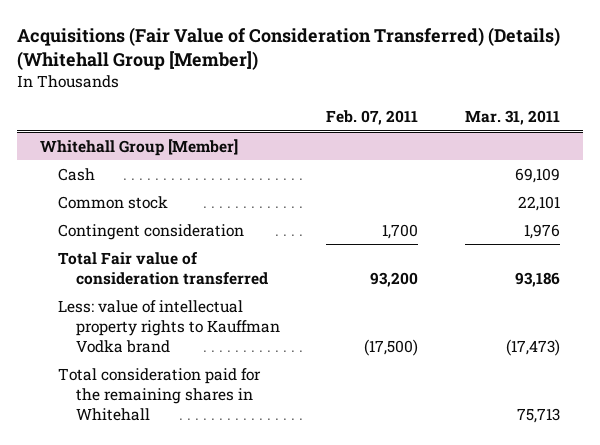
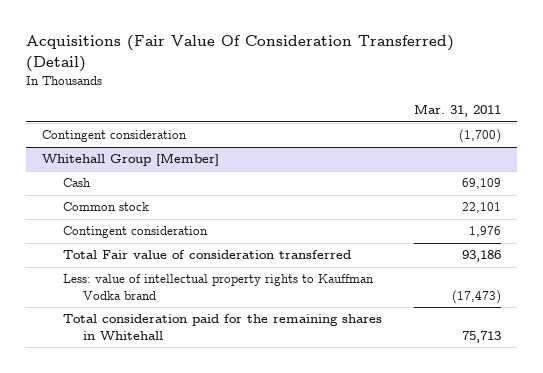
[17,26,561,70] Acquisitions (Fair Value of Consideration Transferred) (Details) (Whitehall Group [Member]) -> [25,35,454,72] Acquisitions (Fair Value Of Consideration Transferred) (Detail)
[326,110,419,126] Feb. 07, 2011 -> none
none -> [42,130,188,143] Contingent consideration

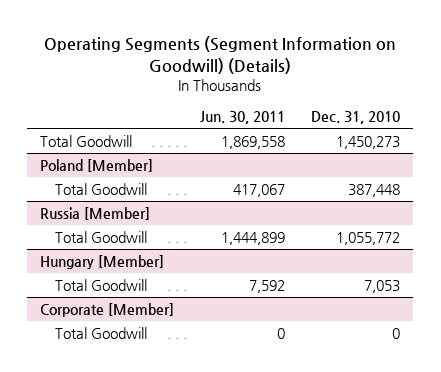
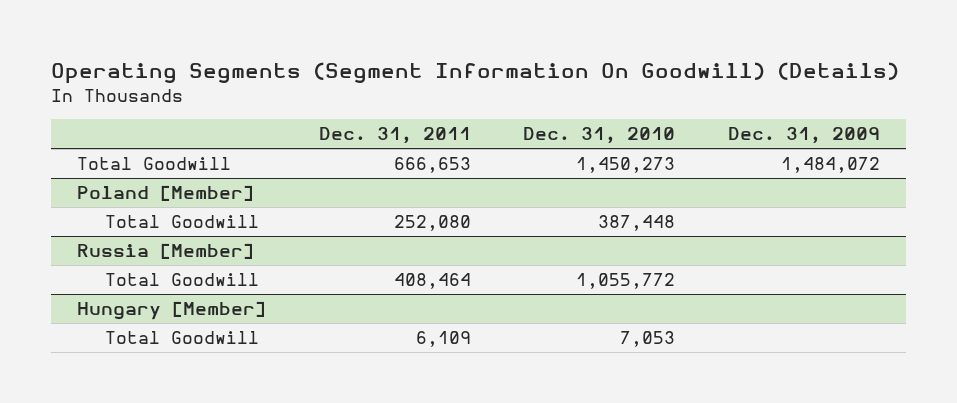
[44,36,397,75] Operating Segments (Segment Information on Goodwill) (Details) -> [50,61,899,84] Operating Segments (Segment Information On Goodwill) (Details)
[200,111,286,125] Jun. 30, 2011 -> none
none -> [318,127,471,145] Dec. 31, 2011
none -> [727,127,880,145] Dec. 31, 2009
[40,303,175,318] Corporate [Member] -> none
[54,327,147,340] Total Goodwill -> none

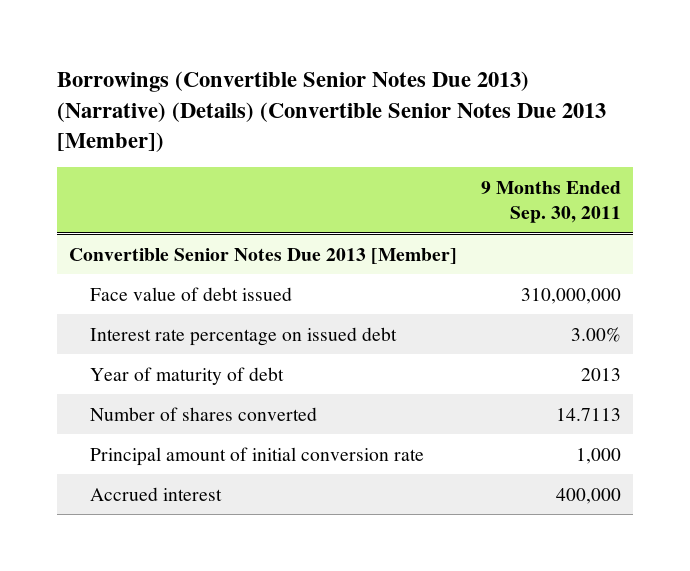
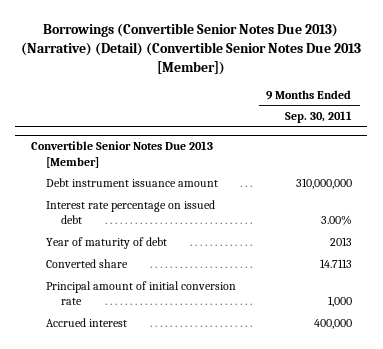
[56,71,606,152] Borrowings (Convertible Senior Notes Due 2013) (Narrative) (Details) (Convertible Senior Notes Due 2013 [Member]) -> [21,23,362,75] Borrowings (Convertible Senior Notes Due 2013) (Narrative) (Detail) (Convertible Senior Notes Due 2013 [Member])
[89,286,292,301] Face value of debt issued -> [46,177,219,187] Debt instrument issuance amount
[89,406,317,421] Number of shares converted -> [46,258,129,268] Converted share

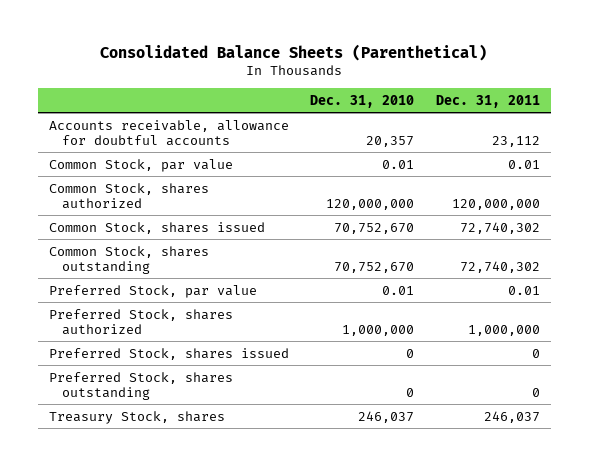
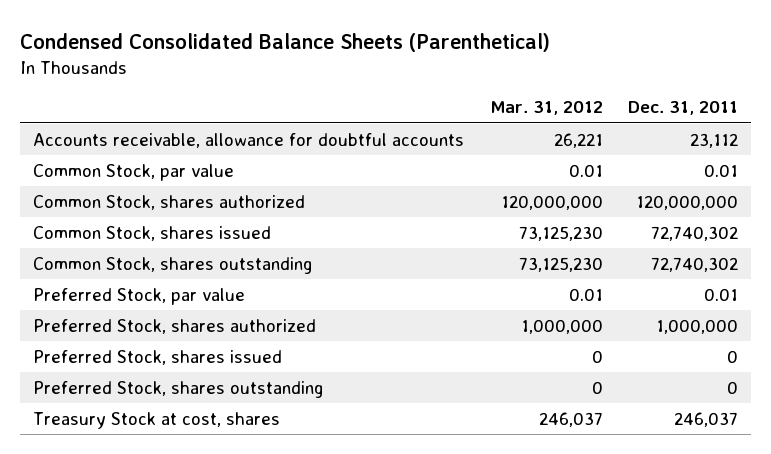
[100,43,488,61] Consolidated Balance Sheets (Parenthetical) -> [20,32,551,52] Condensed Consolidated Balance Sheets (Parenthetical)
[310,94,415,108] Dec. 31, 2010 -> none
none -> [489,101,603,116] Mar. 31, 2012
[48,410,225,424] Treasury Stock, shares -> [33,411,281,429] Treasury Stock at cost, shares

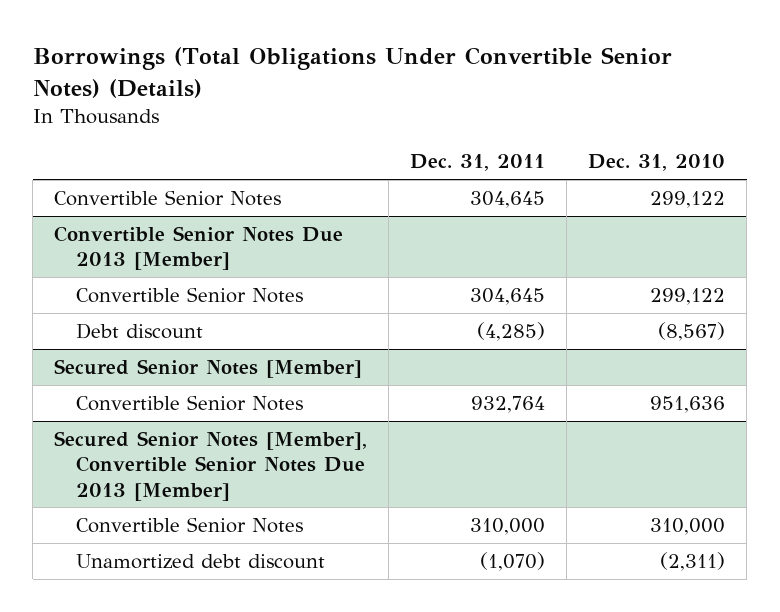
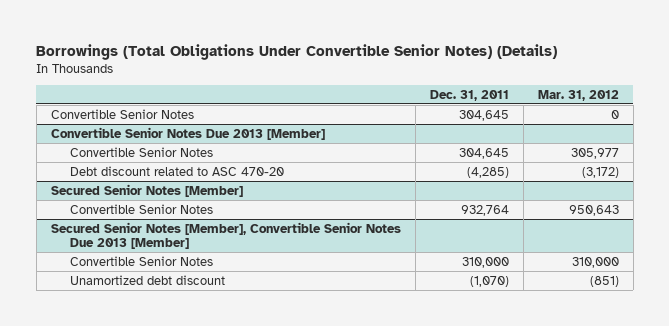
[588,154,726,172] Dec. 31, 2010 -> none
none -> [537,89,619,101] Mar. 31, 2012
[76,322,204,339] Debt discount -> [69,165,284,176] Debt discount related to ASC 470-20

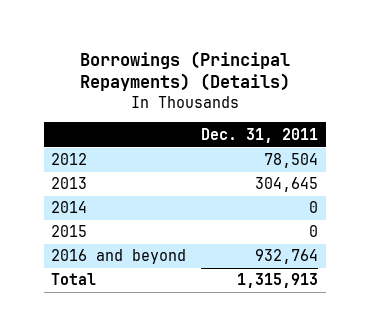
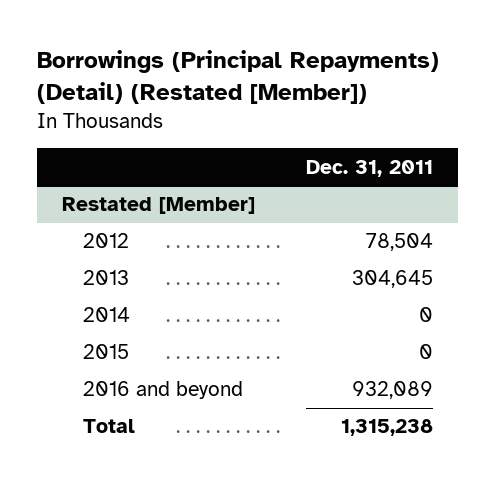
[79,51,290,92] Borrowings (Principal Repayments) (Details) -> [36,50,439,105] Borrowings (Principal Repayments) (Detail) (Restated [Member])
none -> [61,197,255,215] Restated [Member]
[255,249,319,265] 932,764 -> [351,381,433,400] 932,089
[237,273,319,289] 1,315,913 -> [340,419,433,437] 1,315,238

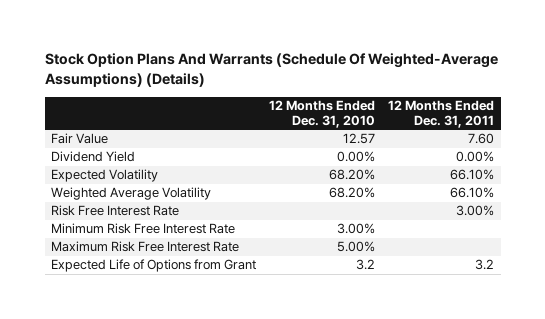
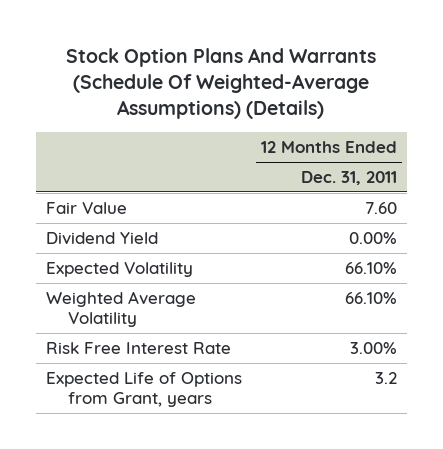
[269,100,376,129] 12 Months Ended Dec. 31, 2010 -> none
[51,223,236,235] Minimum Risk Free Interest Rate -> none
[51,241,240,253] Maximum Risk Free Interest Rate -> none
[51,259,257,273] Expected Life of Options from Grant -> [45,371,242,407] Expected Life of Options from Grant, years

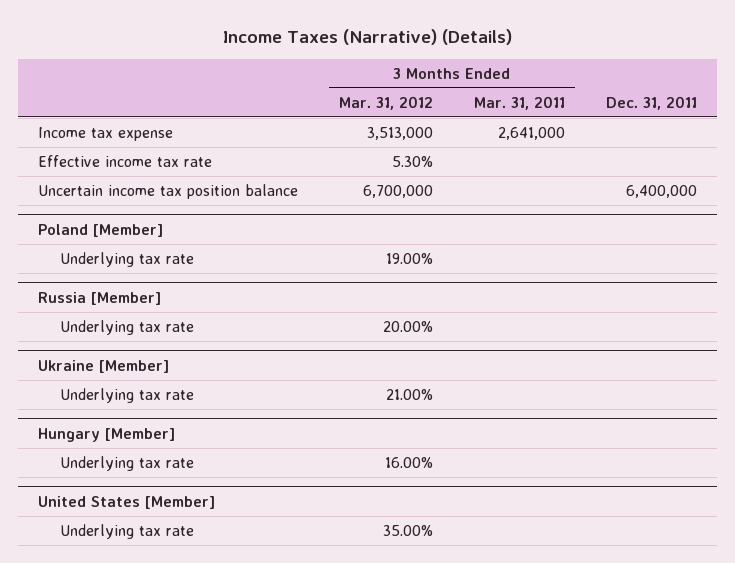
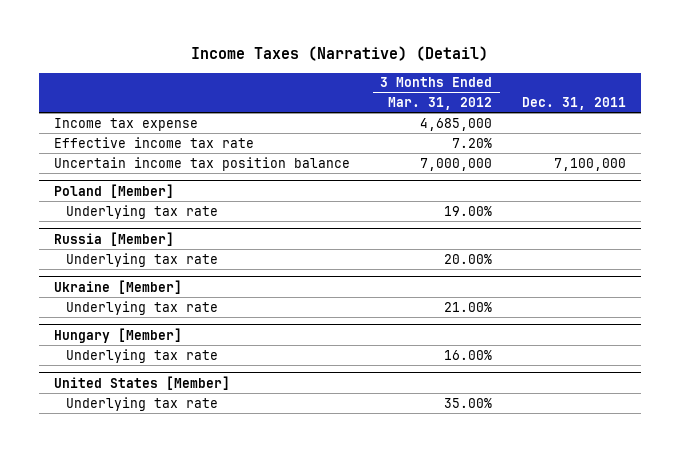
[223,28,513,45] Income Taxes (Narrative) (Details) -> [191,46,489,62] Income Taxes (Narrative) (Detail)
[473,95,565,110] Mar. 31, 2011 -> none
[366,127,433,141] 3,513,000 -> [420,117,493,131] 4,685,000
[391,156,433,168] 5.30% -> [452,137,493,148] 7.20%
[362,185,433,199] 6,700,000 -> [420,157,493,171] 7,000,000
[625,185,697,199] 6,400,000 -> [554,157,627,171] 7,100,000

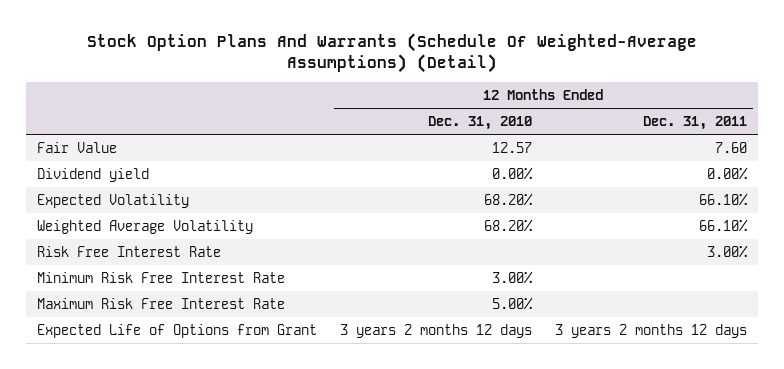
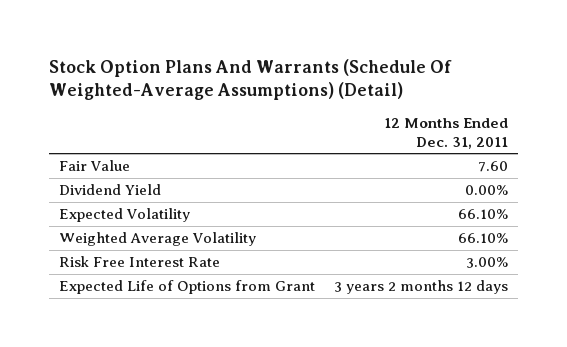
[428,116,533,131] Dec. 31, 2010 -> none
[37,167,150,182] Dividend yield -> [58,184,161,196] Dividend Yield
[37,271,286,283] Minimum Risk Free Interest Rate -> none
[37,297,286,309] Maximum Risk Free Interest Rate -> none

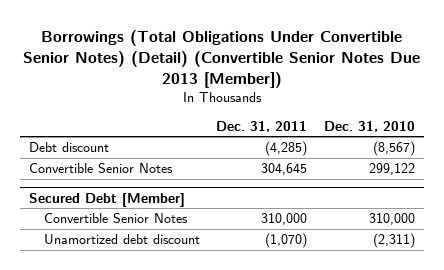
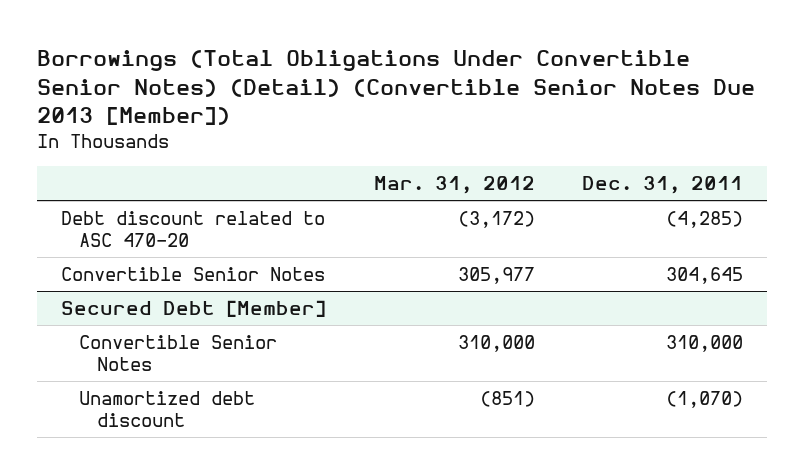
[324,120,416,132] Dec. 31, 2010 -> none
none -> [373,176,535,195] Mar. 31, 2012
[28,142,109,153] Debt discount -> [61,210,326,248] Debt discount related to ASC 470-20

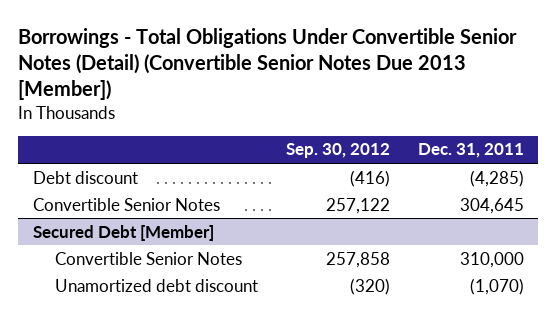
[37,49,756,126] Borrowings (Total Obligations Under Convertible Senior Notes) (Detail) (Convertible Senior Notes Due 2013 [Member]) -> [18,28,518,101] Borrowings - Total Obligations Under Convertible Senior Notes (Detail) (Convertible Senior Notes Due 2013 [Member])
[373,176,535,195] Mar. 31, 2012 -> none
none -> [286,143,391,159] Sep. 30, 2012
[61,210,326,248] Debt discount related to ASC 470-20 -> [32,170,138,184] Debt discount

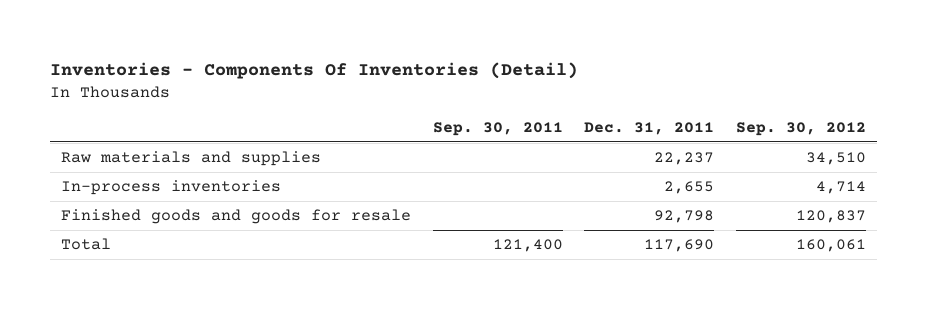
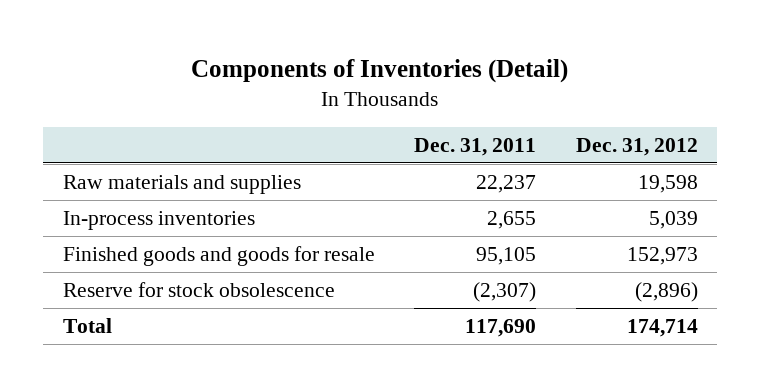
[49,61,578,79] Inventories - Components Of Inventories (Detail) -> [191,58,569,83] Components of Inventories (Detail)
[432,122,563,137] Sep. 30, 2011 -> none
[736,122,867,137] Sep. 30, 2012 -> none
none -> [575,138,698,157] Dec. 31, 2012
[654,210,715,224] 92,798 -> [476,246,537,265] 95,105
none -> [62,281,335,297] Reserve for stock obsolescence

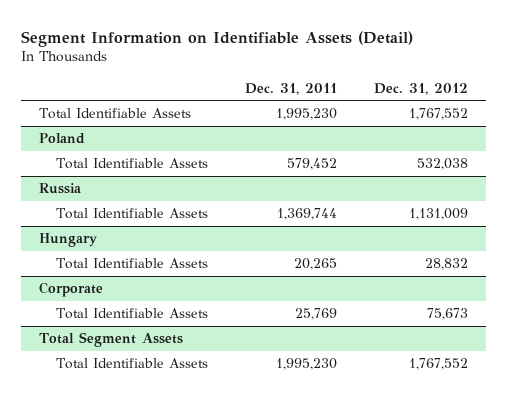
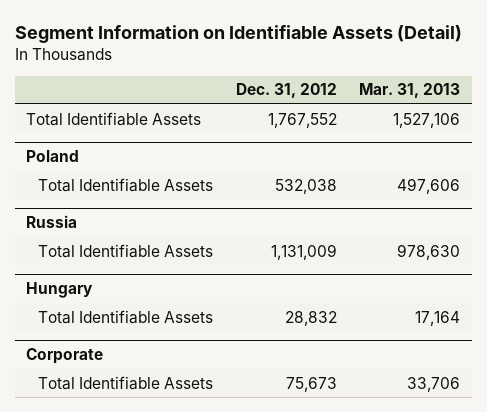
[245,82,338,95] Dec. 31, 2011 -> none
none -> [359,83,461,99] Mar. 31, 2013
[39,332,184,348] Total Segment Assets -> none
[56,358,209,370] Total Identifiable Assets -> none

